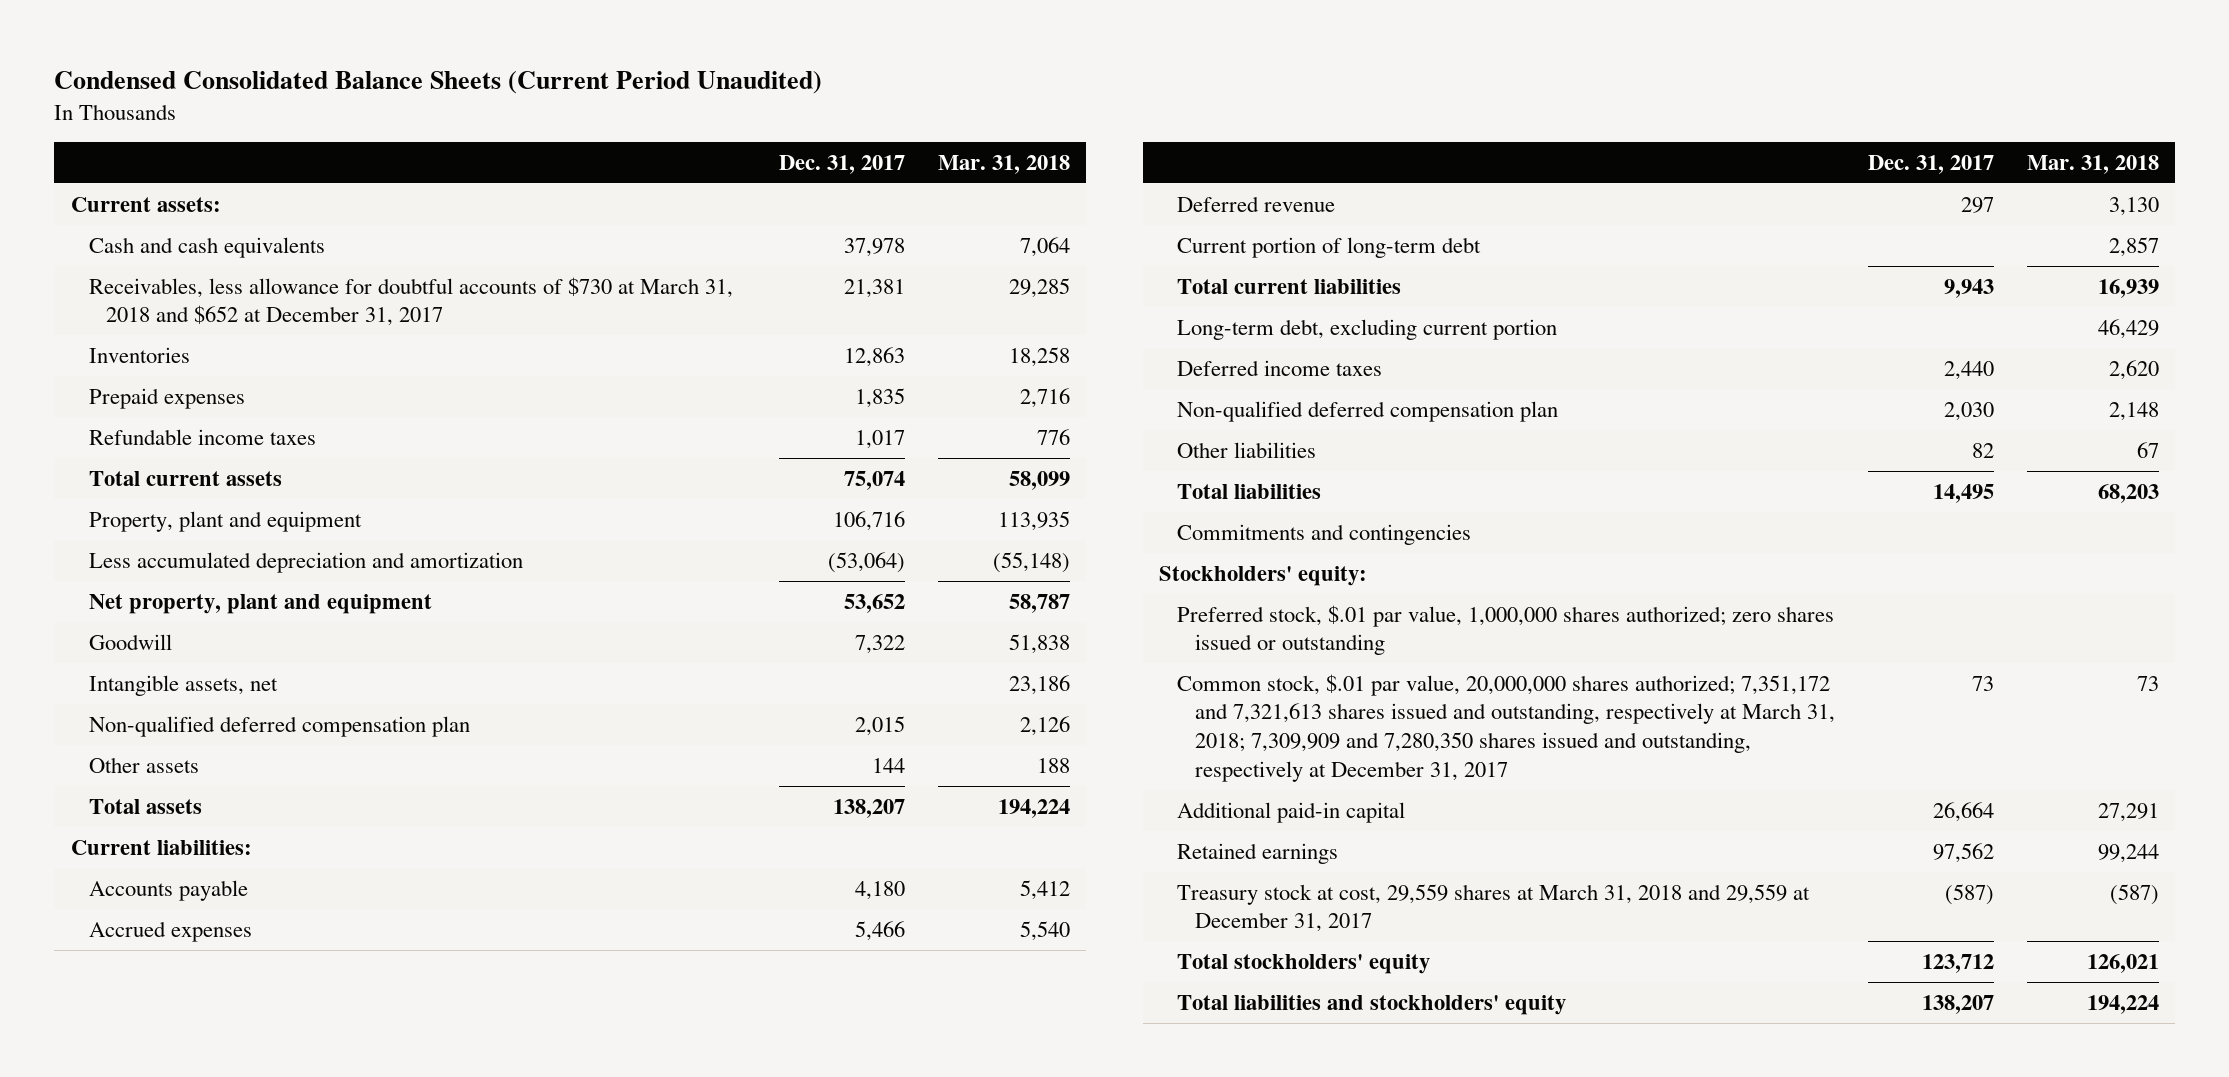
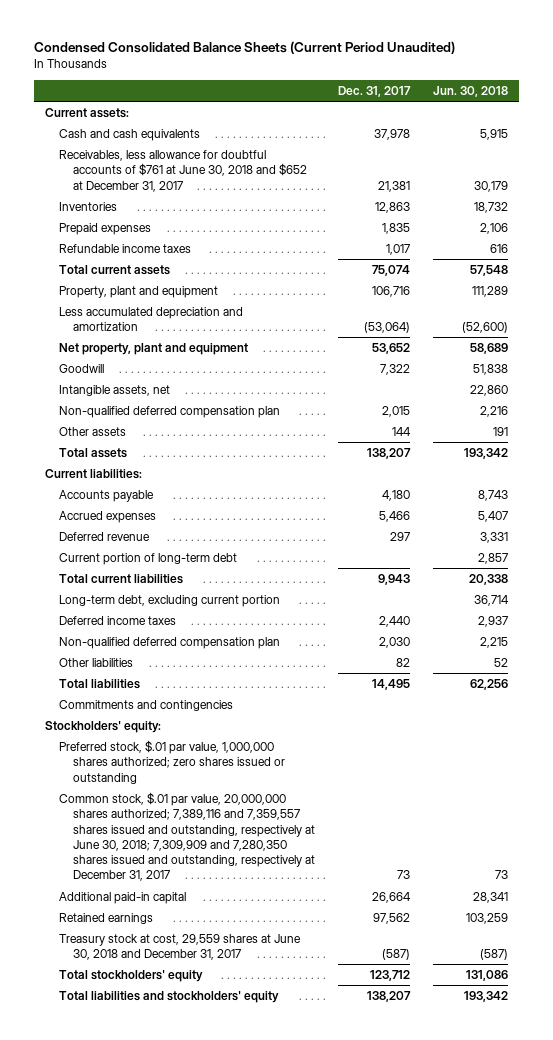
[938,154,1071,174] Mar. 31, 2018 -> none
none -> [432,86,508,98] Jun. 30, 2018
[88,276,733,327] Receivables, less allowance for doubtful accounts of $730 at March 31, 2018 and $652 at December 31, 2017 -> [59,149,307,192] Receivables, less allowance for doubtful accounts of $761 at June 30, 2018 and $652 at December 31, 2017
[1176,673,1835,782] Common stock, $.01 par value, 20,000,000 shares authorized; 7,351,172 and 7,321,613 shares issued and outstanding, respectively at March 31, 2018; 7,309,909 and 7,280,350 shares issued and outstanding, respectively at December 31, 2017 -> [59,791,315,882] Common stock, $.01 par value, 20,000,000 shares authorized; 7,389,116 and 7,359,557 shares issued and outstanding, respectively at June 30, 2018; 7,309,909 and 7,280,350 shares issued and outstanding, respectively at December 31, 2017
[1176,883,1810,933] Treasury stock at cost, 29,559 shares at March 31, 2018 and 29,559 at December 31, 2017 -> [59,933,302,961] Treasury stock at cost, 29,559 shares at June 30, 2018 and December 31, 2017

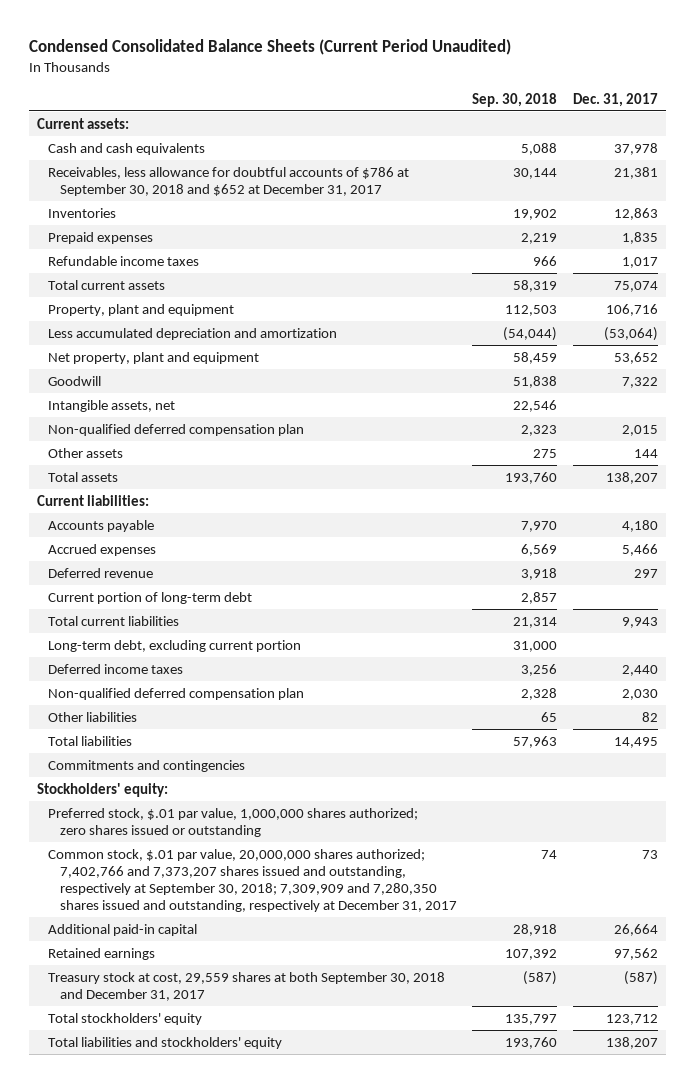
[432,86,508,98] Jun. 30, 2018 -> none
none -> [472,92,558,107] Sep. 30, 2018
[59,149,307,192] Receivables, less allowance for doubtful accounts of $761 at June 30, 2018 and $652 at December 31, 2017 -> [48,166,410,196] Receivables, less allowance for doubtful accounts of $786 at September 30, 2018 and $652 at December 31, 2017
[59,791,315,882] Common stock, $.01 par value, 20,000,000 shares authorized; 7,389,116 and 7,359,557 shares issued and outstanding, respectively at June 30, 2018; 7,309,909 and 7,280,350 shares issued and outstanding, respectively at December 31, 2017 -> [48,848,457,913] Common stock, $.01 par value, 20,000,000 shares authorized; 7,402,766 and 7,373,207 shares issued and outstanding, respectively at September 30, 2018; 7,309,909 and 7,280,350 shares issued and outstanding, respectively at December 31, 2017
[59,933,302,961] Treasury stock at cost, 29,559 shares at June 30, 2018 and December 31, 2017 -> [48,971,446,1001] Treasury stock at cost, 29,559 shares at both September 30, 2018 and December 31, 2017

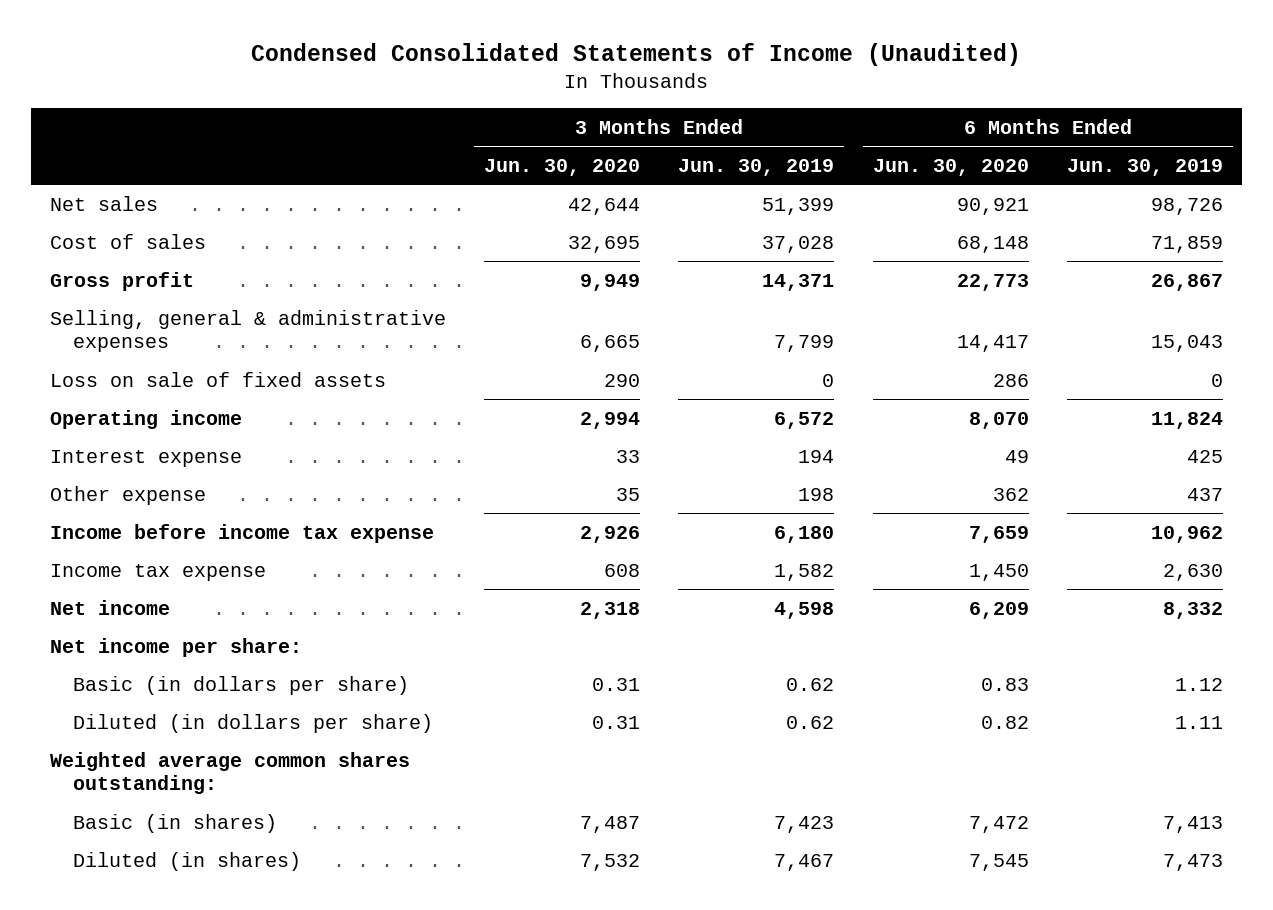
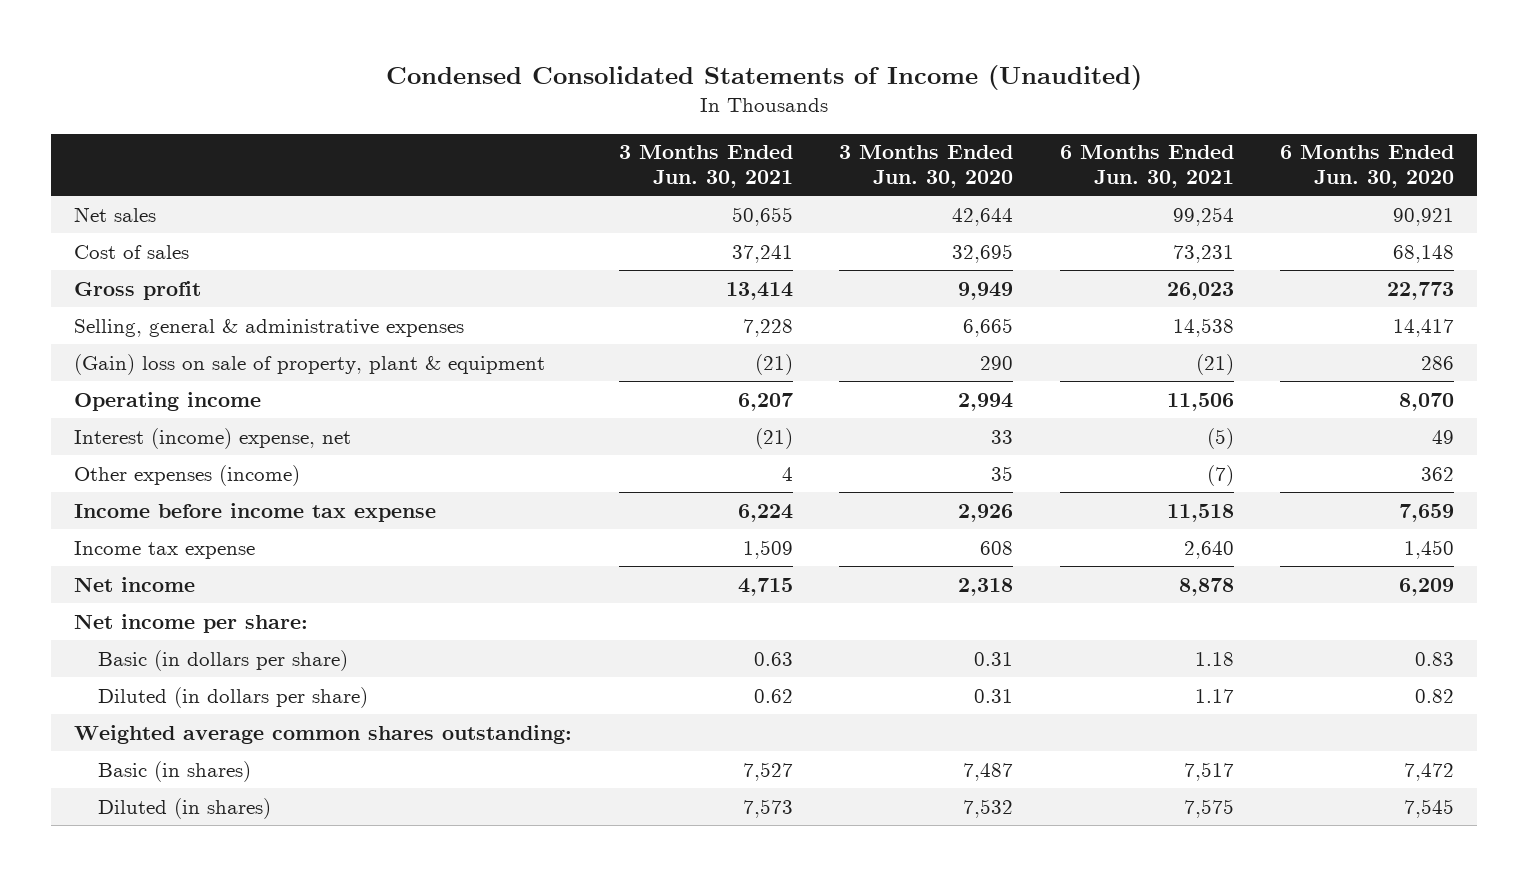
[678,158,835,176] Jun. 30, 2019 -> none
[1066,158,1223,176] Jun. 30, 2019 -> none
none -> [618,145,793,189] 3 Months Ended Jun. 30, 2021
none -> [1059,145,1234,189] 6 Months Ended Jun. 30, 2021
[49,371,386,387] Loss on sale of fixed assets -> [74,353,546,375] (Gain) loss on sale of property, plant & equipment
[49,449,242,467] Interest expense -> [74,427,352,449] Interest (income) expense, net
[49,485,206,505] Other expense -> [74,464,301,486] Other expenses (income)

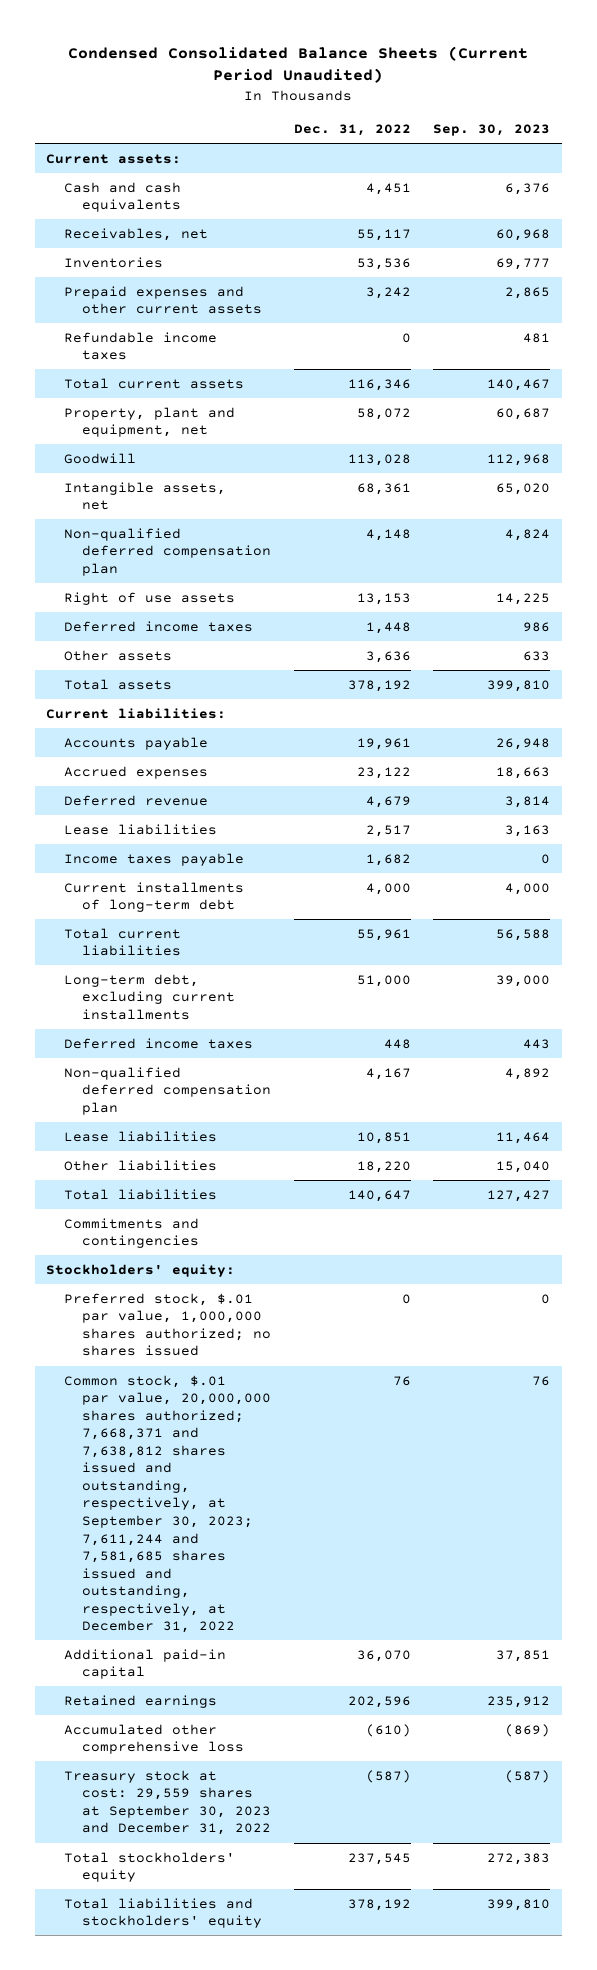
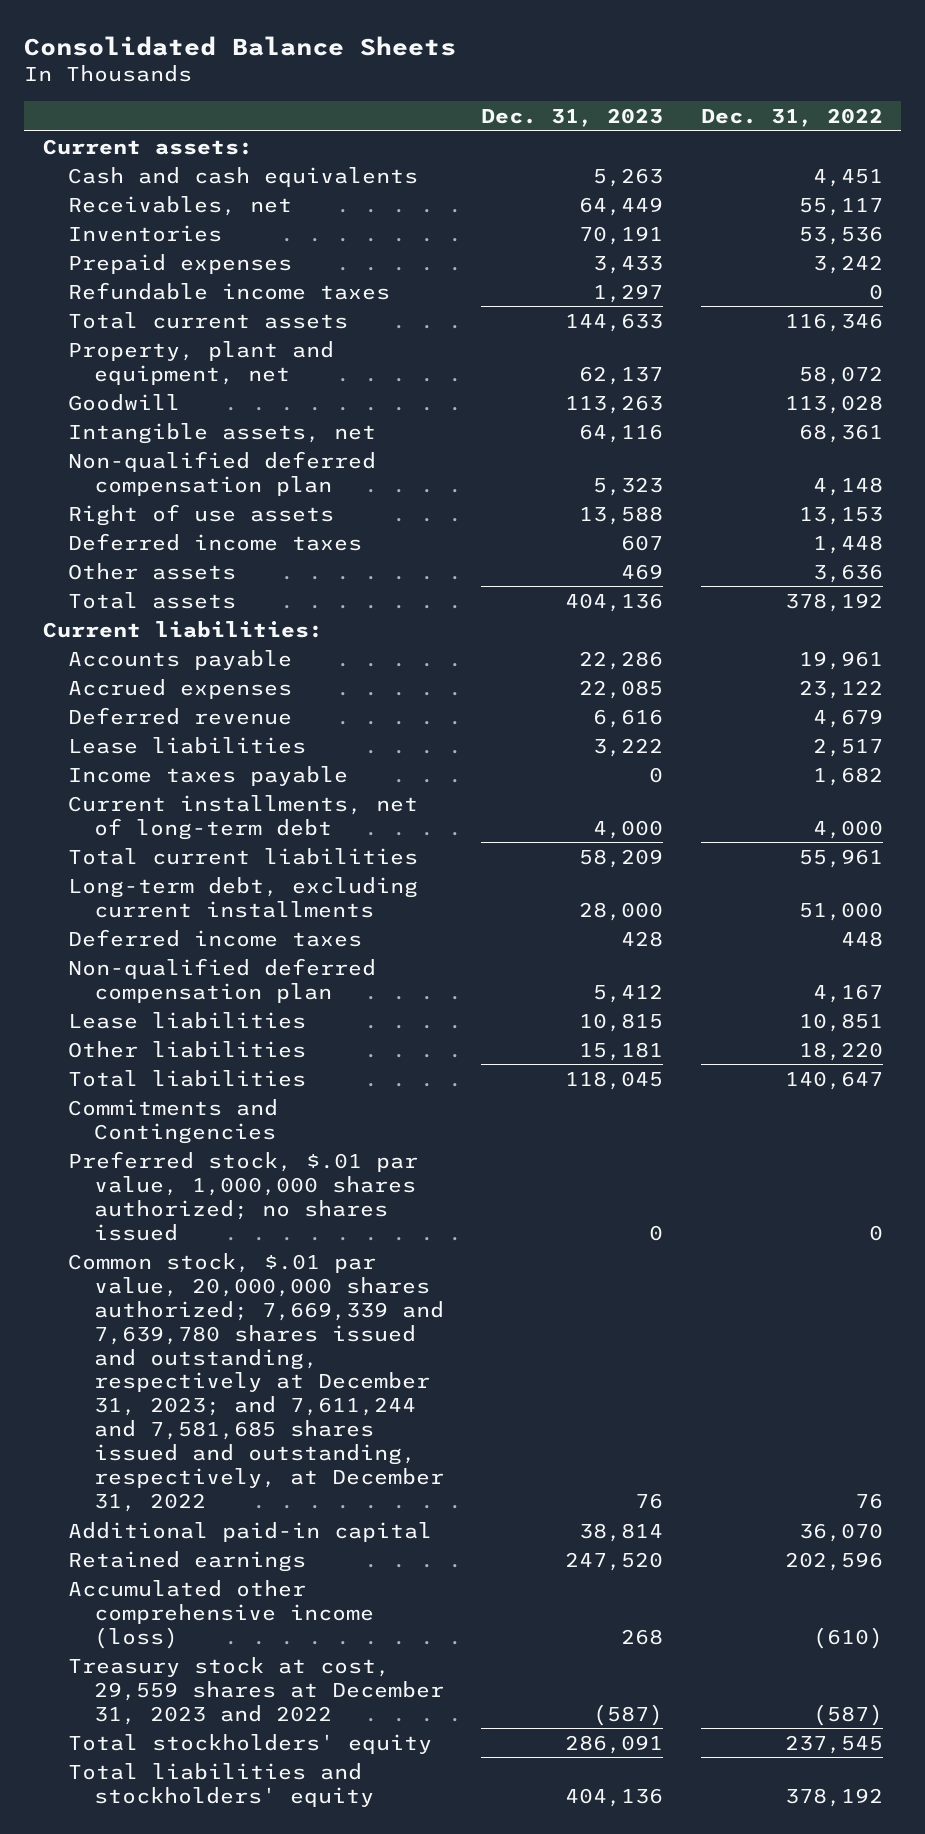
[68,45,529,84] Condensed Consolidated Balance Sheets (Current Period Unaudited) -> [23,35,456,56] Consolidated Balance Sheets
[433,123,551,136] Sep. 30, 2023 -> none
none -> [481,107,664,127] Dec. 31, 2023
[64,285,263,315] Prepaid expenses and other current assets -> [68,253,293,274] Prepaid expenses
[64,881,245,913] Current installments of long-term debt -> [68,794,419,840] Current installments, net of long-term debt
[46,1263,236,1277] Stockholders' equity: -> none
[64,1217,200,1249] Commitments and contingencies -> [68,1098,279,1144] Commitments and Contingencies
[64,1374,272,1634] Common stock, $.01 par value, 20,000,000 shares authorized; 7,668,371 and 7,638,812 shares issued and outstanding, respectively, at September 30, 2023; 7,611,244 and 7,581,685 shares issued and outstanding, respectively, at December 31, 2022 -> [68,1252,444,1513] Common stock, $.01 par value, 20,000,000 shares authorized; 7,669,339 and 7,639,780 shares issued and outstanding, respectively at December 31, 2023; and 7,611,244 and 7,581,685 shares issued and outstanding, respectively, at December 31, 2022
[64,1723,245,1755] Accumulated other comprehensive loss -> [68,1579,374,1649] Accumulated other comprehensive income (loss)
[64,1769,272,1836] Treasury stock at cost: 29,559 shares at September 30, 2023 and December 31, 2022 -> [68,1656,444,1725] Treasury stock at cost, 29,559 shares at December 31, 2023 and 2022

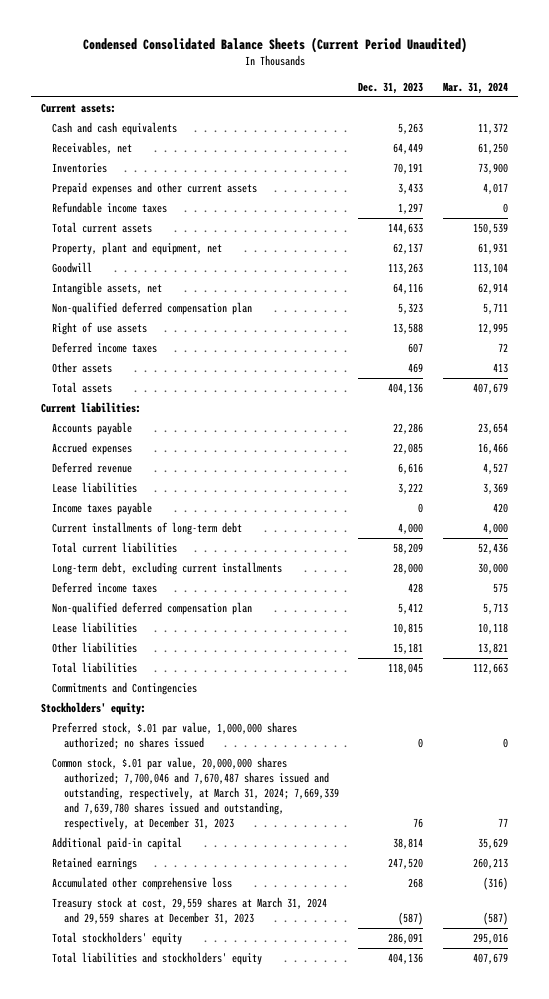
[23,35,456,56] Consolidated Balance Sheets -> [82,37,467,54] Condensed Consolidated Balance Sheets (Current Period Unaudited)
[700,107,883,127] Dec. 31, 2022 -> none
none -> [443,81,509,94] Mar. 31, 2024
[68,253,293,274] Prepaid expenses -> [52,182,258,196] Prepaid expenses and other current assets
[68,794,419,840] Current installments, net of long-term debt -> [52,522,243,536] Current installments of long-term debt
none -> [40,702,146,716] Stockholders' equity:
[68,1252,444,1513] Common stock, $.01 par value, 20,000,000 shares authorized; 7,669,339 and 7,639,780 shares issued and outstanding, respectively at December 31, 2023; and 7,611,244 and 7,581,685 shares issued and outstanding, respectively, at December 31, 2022 -> [52,757,339,830] Common stock, $.01 par value, 20,000,000 shares authorized; 7,700,046 and 7,670,487 shares issued and outstanding, respectively, at March 31, 2024; 7,669,339 and 7,639,780 shares issued and outstanding, respectively, at December 31, 2023
[68,1579,374,1649] Accumulated other comprehensive income (loss) -> [52,877,233,891] Accumulated other comprehensive loss
[68,1656,444,1725] Treasury stock at cost, 29,559 shares at December 31, 2023 and 2022 -> [52,897,328,925] Treasury stock at cost, 29,559 shares at March 31, 2024 and 29,559 shares at December 31, 2023

